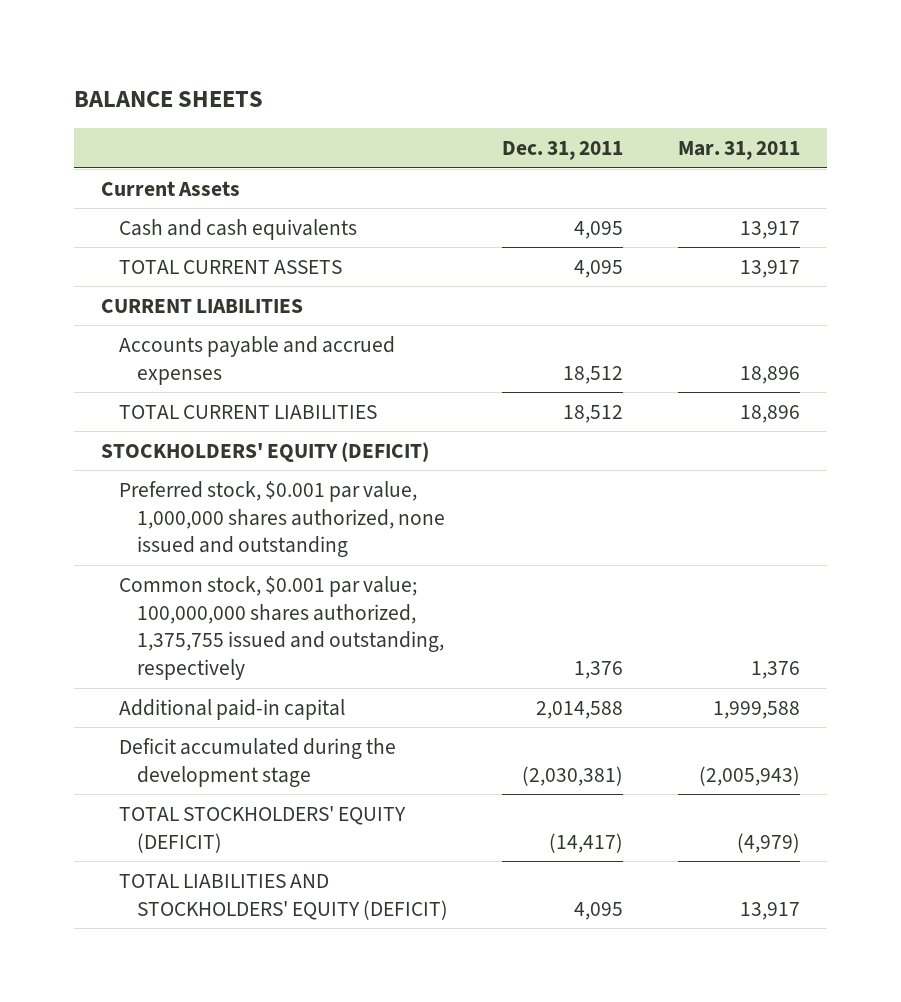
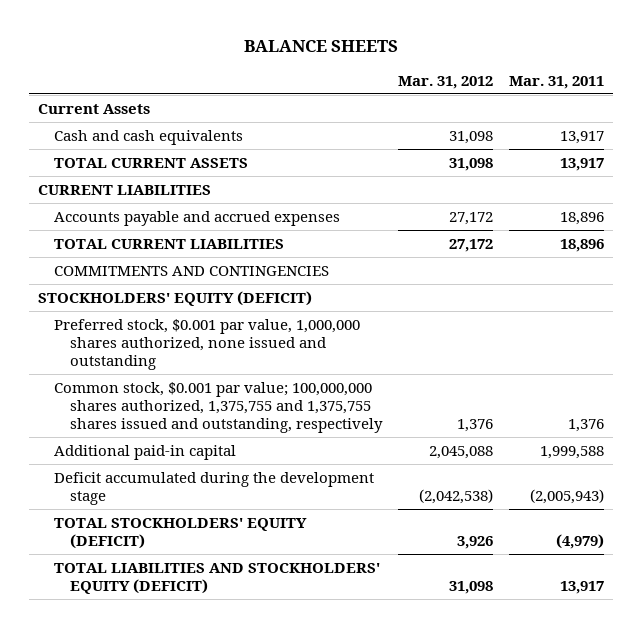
[502,141,624,161] Dec. 31, 2011 -> none
none -> [398,75,494,89] Mar. 31, 2012
none -> [53,265,329,276] COMMITMENTS AND CONTINGENCIES
[118,575,444,681] Common stock, $0.001 par value; 100,000,000 shares authorized, 1,375,755 issued and outstanding, respectively -> [53,381,383,434] Common stock, $0.001 par value; 100,000,000 shares authorized, 1,375,755 and 1,375,755 shares issued and outstanding, respectively

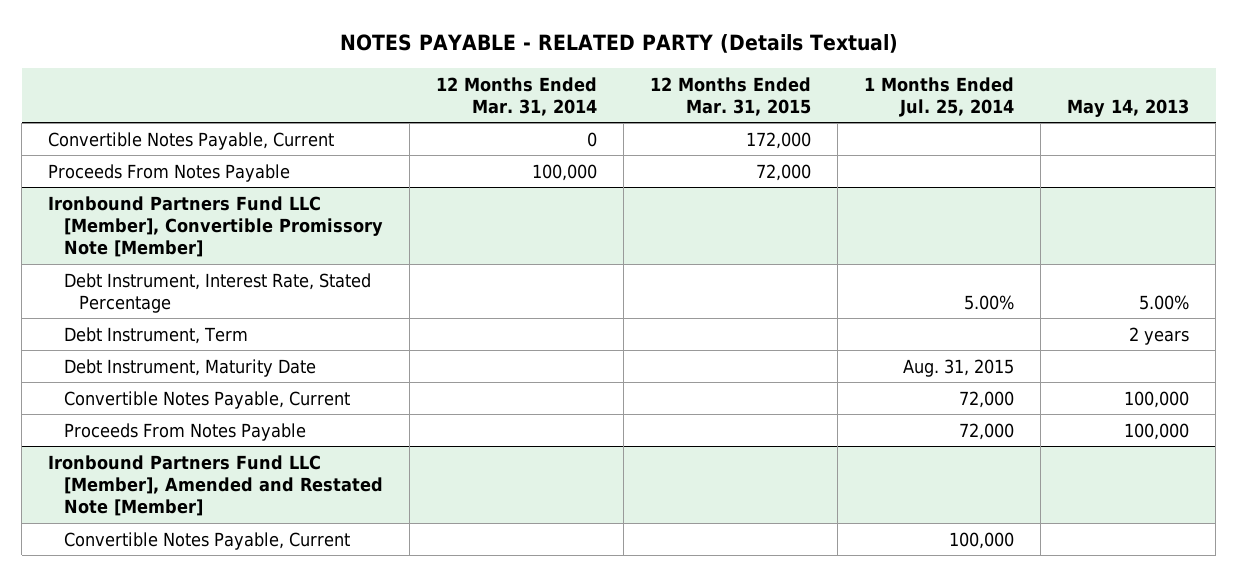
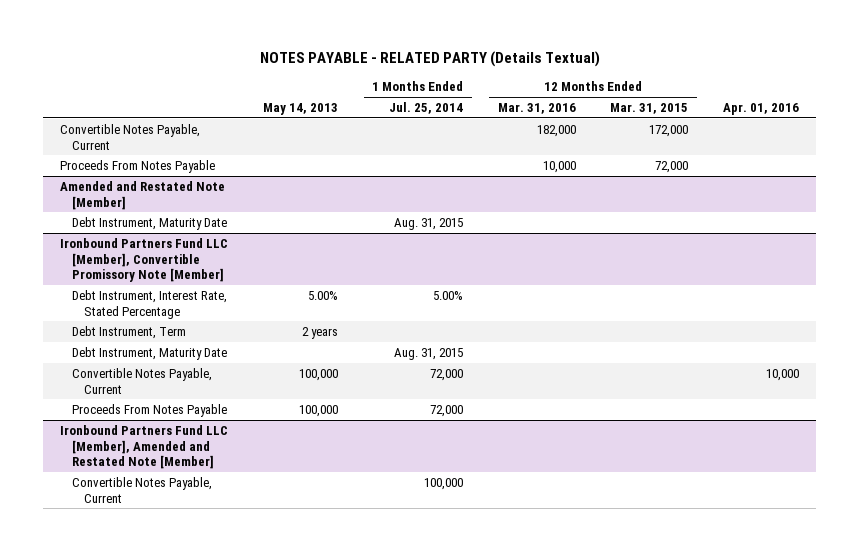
[435,76,597,116] 12 Months Ended Mar. 31, 2014 -> none
none -> [497,103,576,115] Mar. 31, 2016
none -> [722,103,799,116] Apr. 01, 2016
none -> [60,180,226,210] Amended and Restated Note [Member]
none -> [72,216,228,230] Debt Instrument, Maturity Date

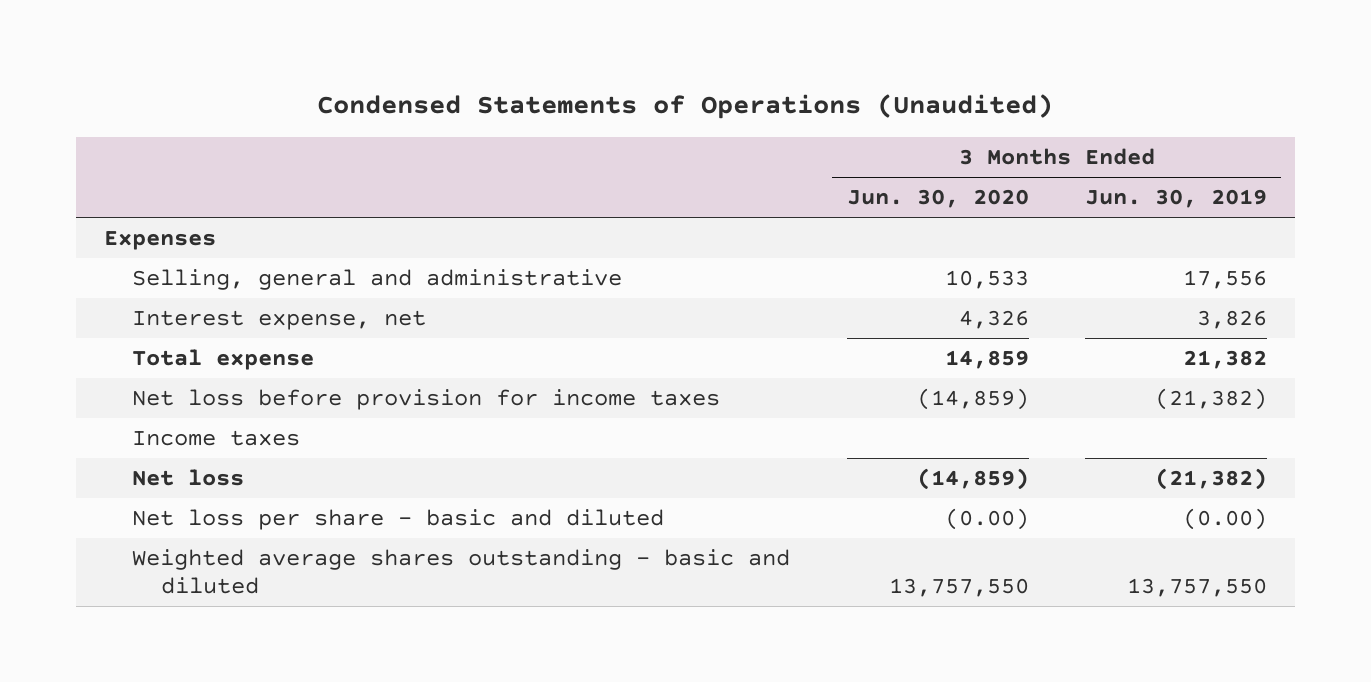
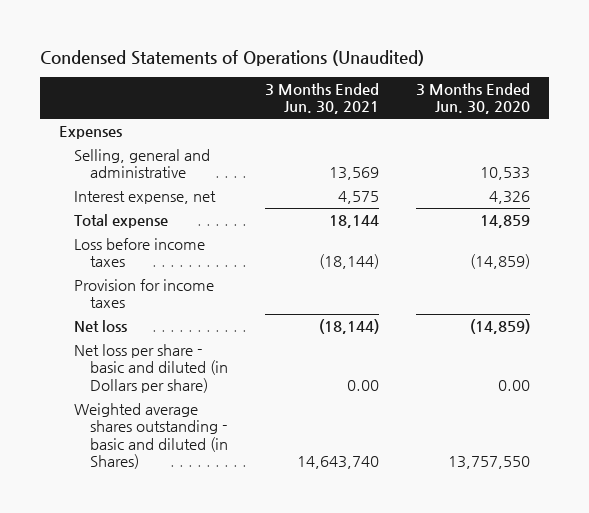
[1084,189,1267,209] Jun. 30, 2019 -> none
none -> [265,82,380,115] 3 Months Ended Jun. 30, 2021
[132,389,721,411] Net loss before provision for income taxes -> [74,237,206,268] Loss before income taxes
[132,430,301,447] Income taxes -> [74,278,215,309] Provision for income taxes
[132,509,665,531] Net loss per share - basic and diluted -> [74,343,228,393] Net loss per share - basic and diluted (in Dollars per share)
[944,508,1029,531] (0.00) -> [498,379,531,391] 0.00
[132,549,791,595] Weighted average shares outstanding - basic and diluted -> [74,402,228,470] Weighted average shares outstanding - basic and diluted (in Shares)

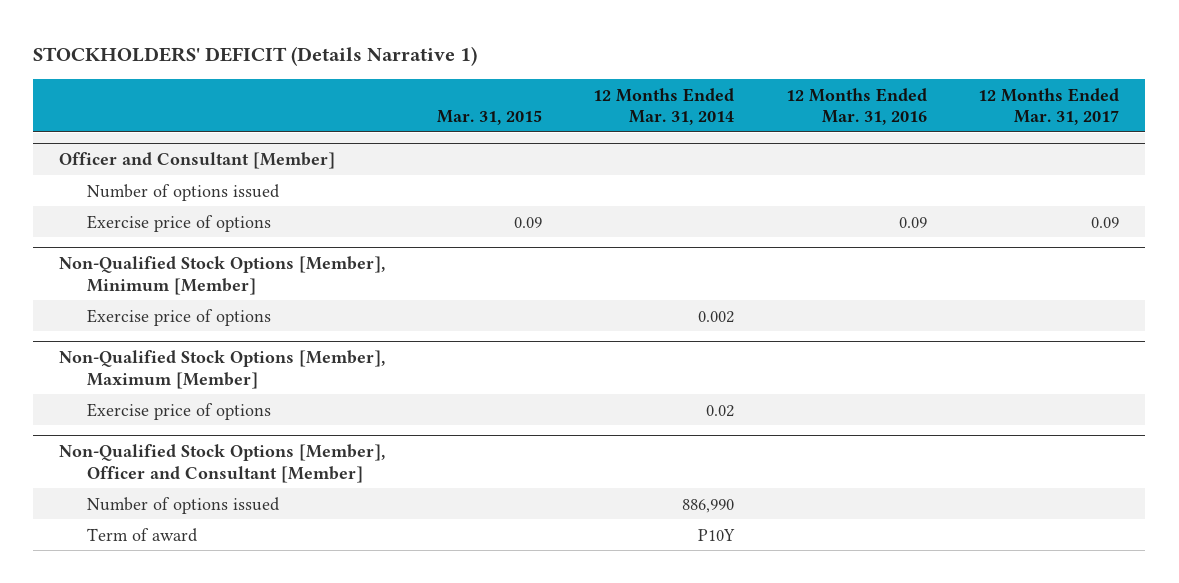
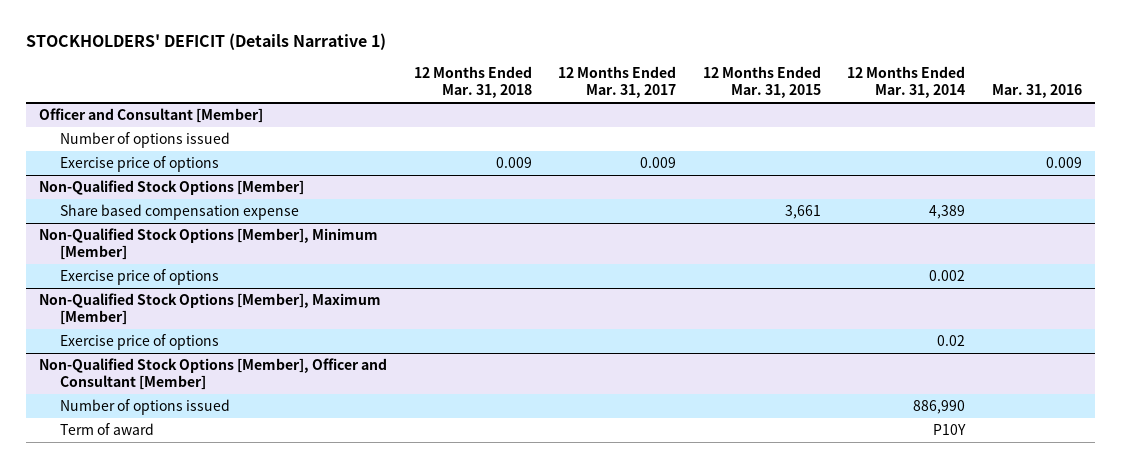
[436,110,542,126] Mar. 31, 2015 -> none
[785,87,927,126] 12 Months Ended Mar. 31, 2016 -> none
none -> [413,66,532,99] 12 Months Ended Mar. 31, 2018
none -> [702,66,821,99] 12 Months Ended Mar. 31, 2015
none -> [991,84,1082,99] Mar. 31, 2016
[1091,216,1120,228] 0.09 -> [640,157,677,169] 0.009
none -> [38,180,304,196] Non-Qualified Stock Options [Member]
none -> [60,204,300,221] Share based compensation expense

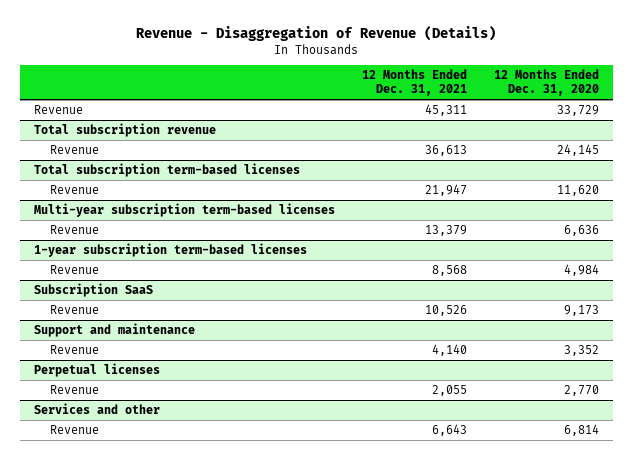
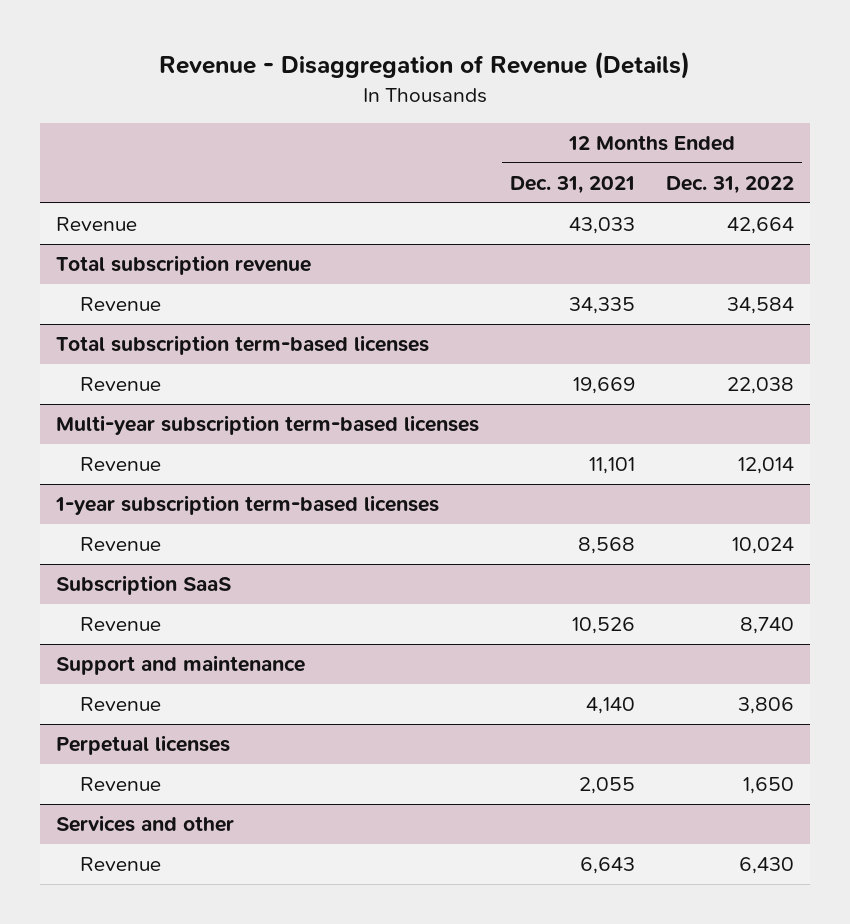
[494,69,600,97] 12 Months Ended Dec. 31, 2020 -> none
none -> [666,175,795,194] Dec. 31, 2022
[424,104,467,117] 45,311 -> [568,217,635,235] 43,033
[424,145,467,157] 36,613 -> [568,297,635,315] 34,335
[424,184,467,197] 21,947 -> [572,377,635,395] 19,669
[424,225,467,237] 13,379 -> [588,457,635,475] 11,101

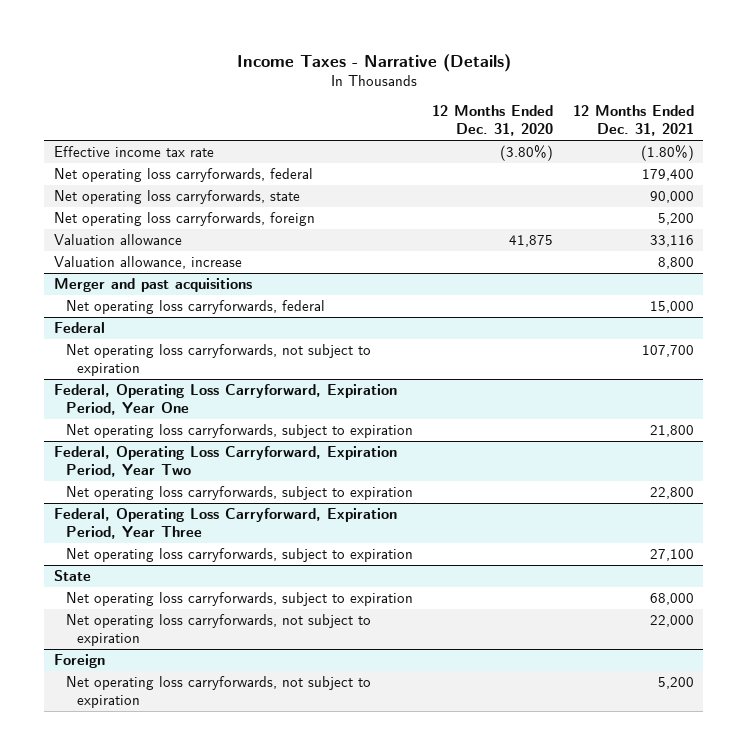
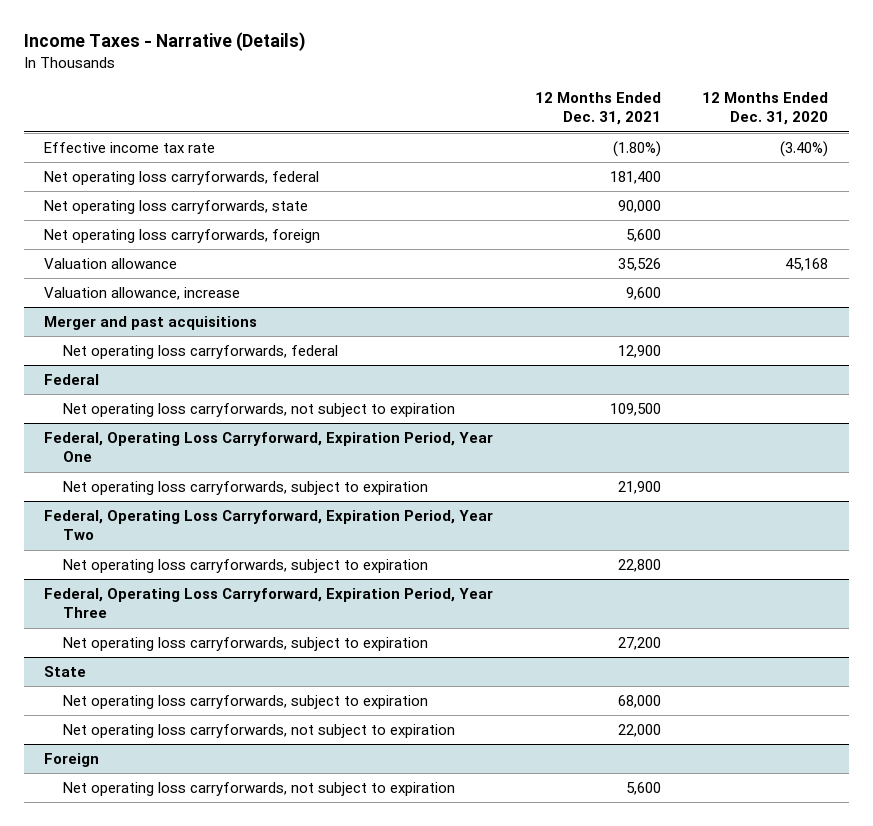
[500,144,554,161] (3.80%) -> [780,140,829,157] (3.40%)
[641,168,694,181] 179,400 -> [609,170,661,184] 181,400
[657,212,694,225] 5,200 -> [625,228,661,242] 5,600
[509,234,554,247] 41,875 -> [785,257,829,271] 45,168
[649,234,694,247] 33,116 -> [617,257,661,271] 35,526
[657,256,694,269] 8,800 -> [625,286,661,300] 9,600
[649,300,694,313] 15,000 -> [617,344,661,358] 12,900
[641,344,694,357] 107,700 -> [609,402,661,416] 109,500
[649,424,694,437] 21,800 -> [617,480,661,494] 21,900
[649,548,694,561] 27,100 -> [617,636,661,650] 27,200
[657,676,694,689] 5,200 -> [625,781,661,795] 5,600

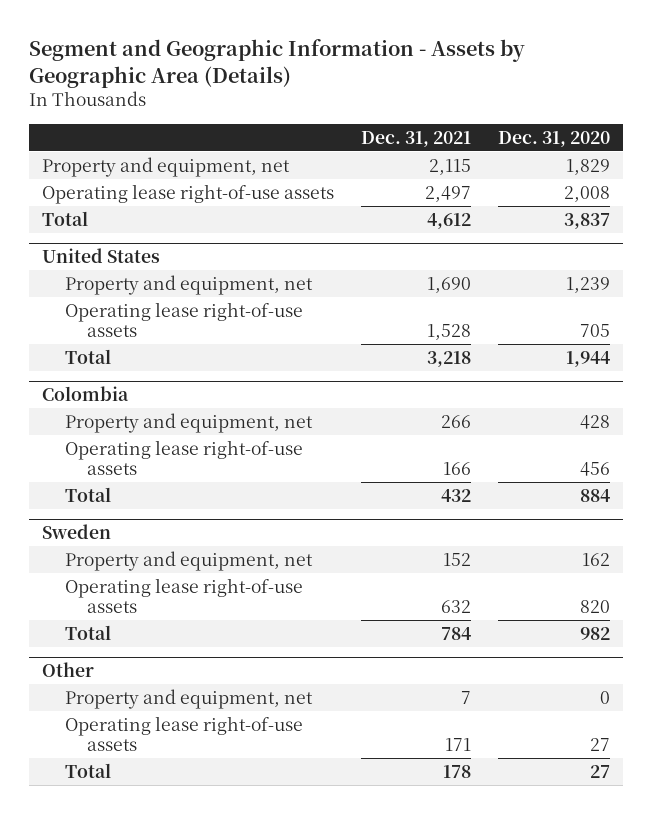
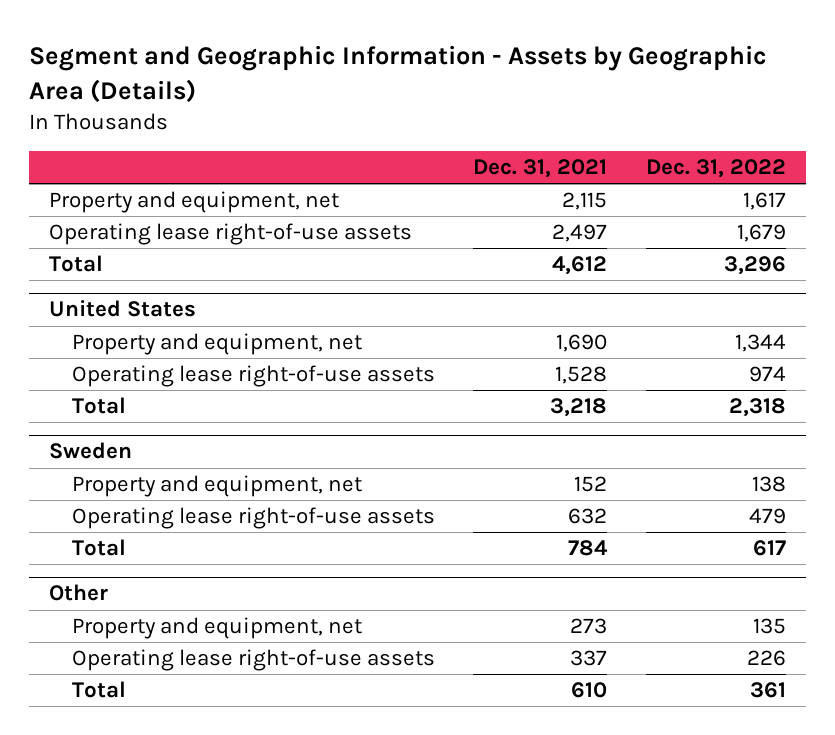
[497,130,610,147] Dec. 31, 2020 -> none
none -> [646,159,787,179] Dec. 31, 2022
[42,385,130,401] Colombia -> none
[64,412,313,433] Property and equipment, net -> none
[64,439,303,475] Operating lease right-of-use assets -> none
[64,486,111,502] Total -> none
[461,690,472,704] 7 -> [570,618,608,635] 273
[445,737,472,751] 171 -> [570,650,608,667] 337
[443,764,472,778] 178 -> [571,682,608,699] 610

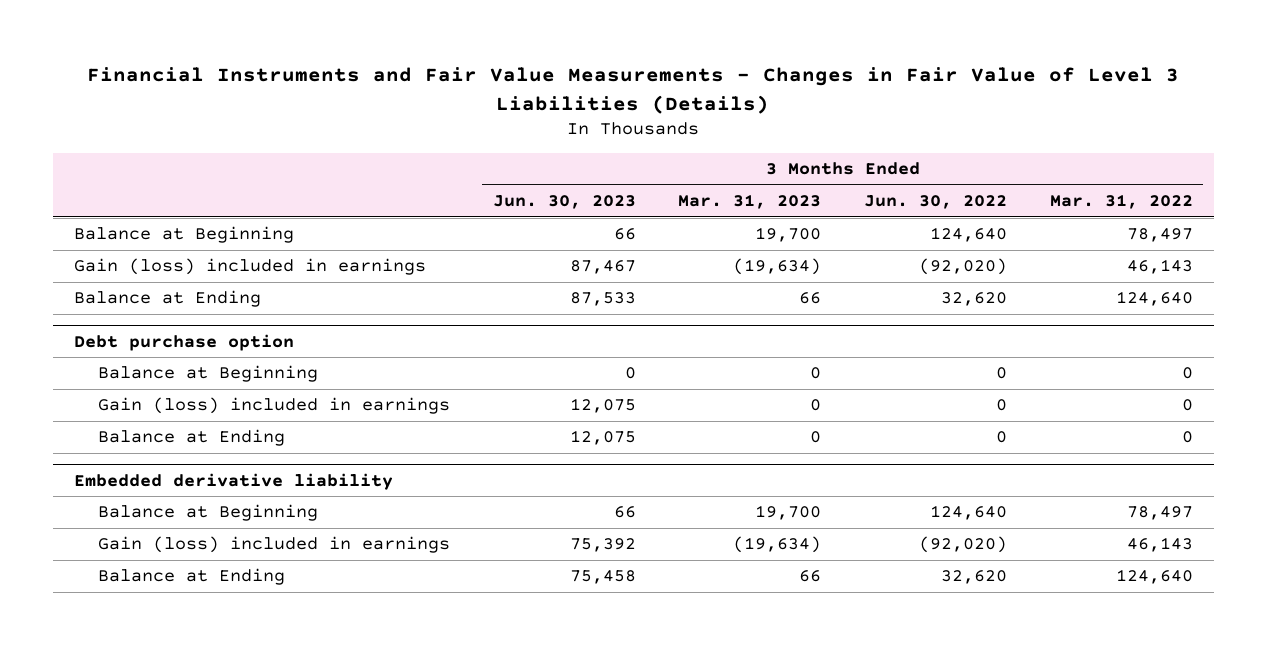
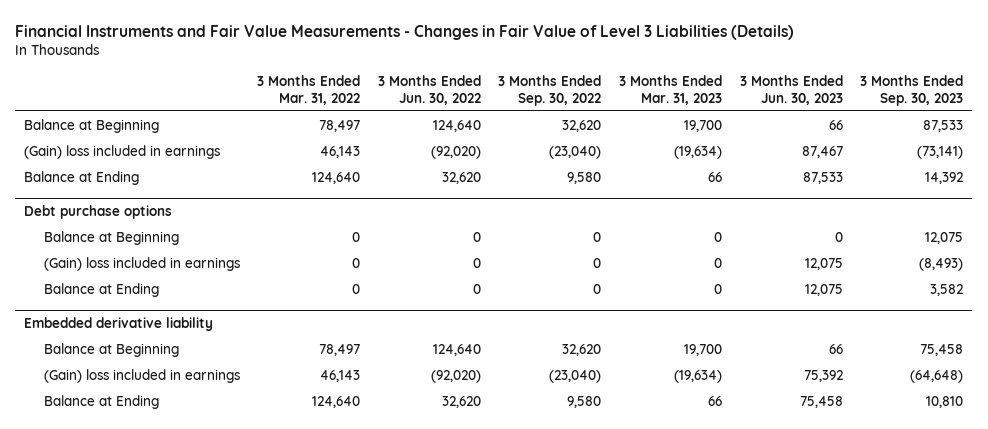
none -> [498,75,602,106] 3 Months Ended Sep. 30, 2022
none -> [860,75,964,106] 3 Months Ended Sep. 30, 2023
[74,258,427,276] Gain (loss) included in earnings -> [24,144,221,159] (Gain) loss included in earnings
[74,333,295,351] Debt purchase option -> [24,204,173,219] Debt purchase options
[97,397,450,415] Gain (loss) included in earnings -> [43,256,240,271] (Gain) loss included in earnings
[97,536,450,554] Gain (loss) included in earnings -> [43,368,240,383] (Gain) loss included in earnings

